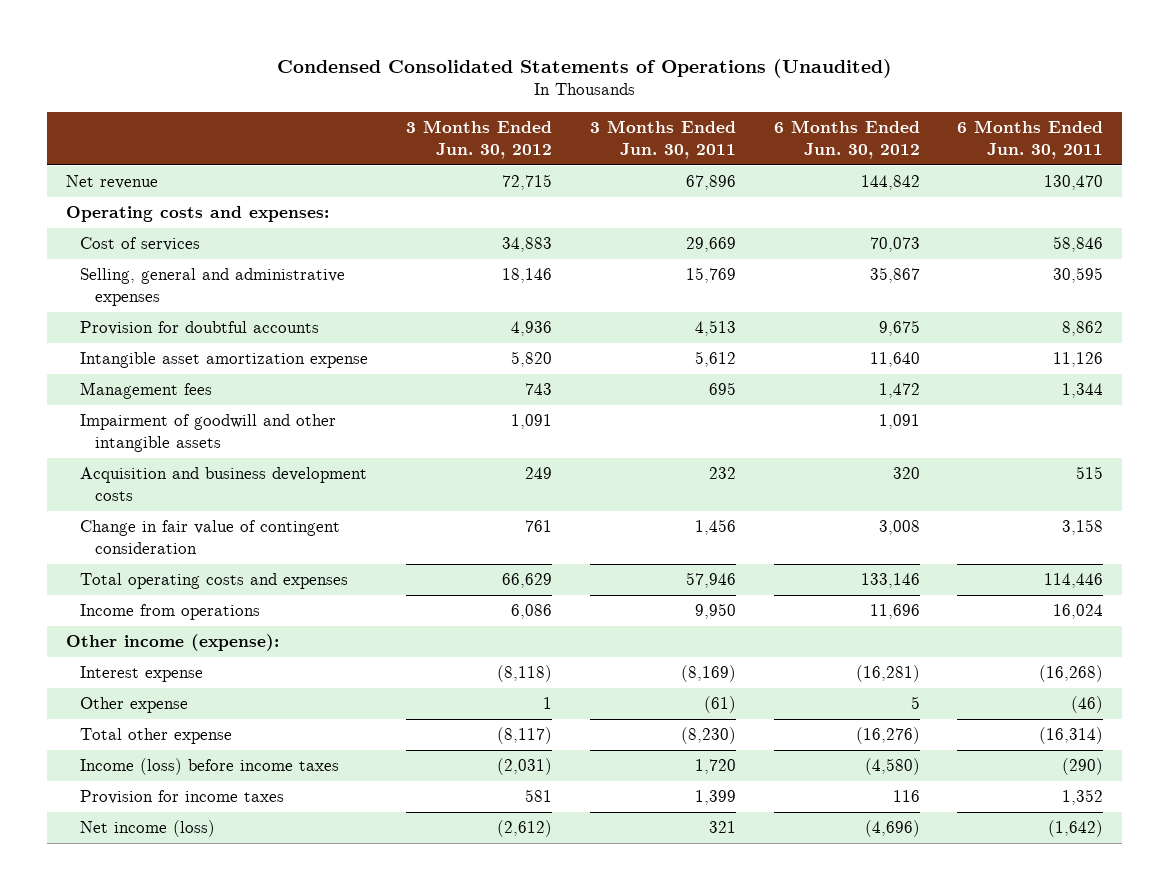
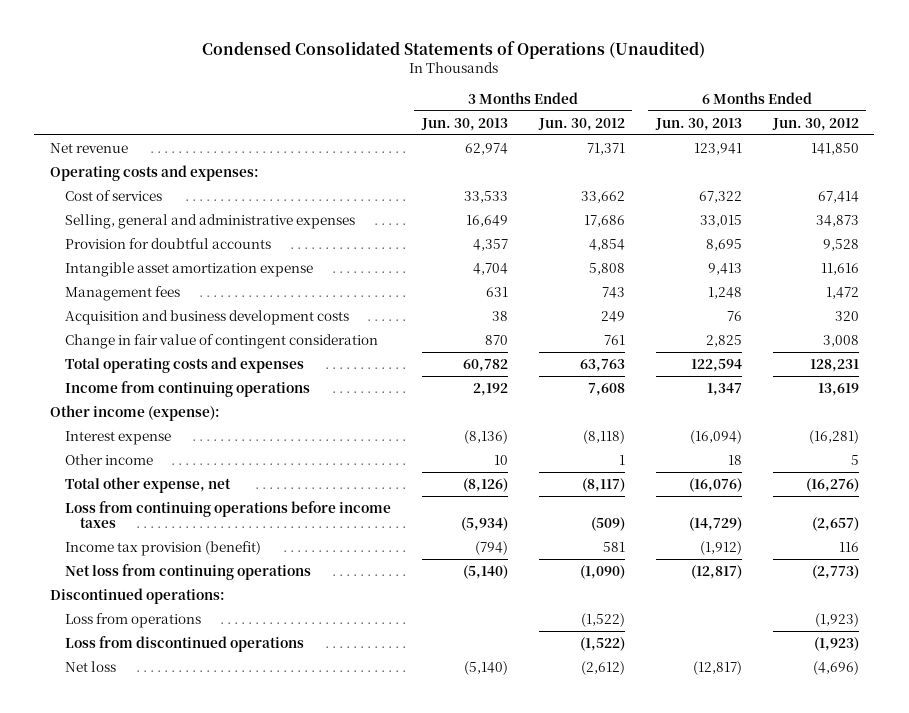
[589,120,736,159] 3 Months Ended Jun. 30, 2011 -> none
[957,120,1104,159] 6 Months Ended Jun. 30, 2011 -> none
none -> [420,117,508,131] Jun. 30, 2013
none -> [654,117,742,131] Jun. 30, 2013
[502,174,553,191] 72,715 -> [586,142,625,155] 71,371
[860,175,920,191] 144,842 -> [810,142,859,155] 141,850
[502,237,553,253] 34,883 -> [580,190,625,203] 33,662
[869,237,920,253] 70,073 -> [817,190,859,203] 67,414
[502,268,553,284] 18,146 -> [583,214,625,227] 17,686
[869,267,920,284] 35,867 -> [815,214,859,227] 34,873
[511,321,553,337] 4,936 -> [588,238,625,251] 4,854
[878,320,920,337] 9,675 -> [822,238,859,251] 9,528
[511,351,553,368] 5,820 -> [588,262,625,275] 5,808
[869,352,920,368] 11,640 -> [820,262,859,275] 11,616
[80,414,337,452] Impairment of goodwill and other intangible assets -> none
[502,573,553,589] 66,629 -> [579,358,625,372] 63,763
[860,573,920,589] 133,146 -> [809,358,859,372] 128,231
[80,604,261,621] Income from operations -> [64,380,310,397] Income from continuing operations
[511,604,553,620] 6,086 -> [587,382,625,396] 7,608
[869,604,920,620] 11,696 -> [817,382,859,396] 13,619
[80,697,189,714] Other expense -> [64,453,153,465] Other income
[80,728,233,745] Total other expense -> [64,476,231,493] Total other expense, net
[80,758,340,776] Income (loss) before income taxes -> [64,500,391,529] Loss from continuing operations before income taxes
[497,758,553,776] (2,031) -> [590,517,625,532] (509)
[864,758,920,776] (4,580) -> [811,517,859,532] (2,657)
[80,790,285,805] Provision for income taxes -> [64,540,261,556] Income tax provision (benefit)
none -> [64,563,311,580] Net loss from continuing operations
none -> [49,587,225,604] Discontinued operations:
none -> [64,612,201,628] Loss from operations
none -> [64,635,304,652] Loss from discontinued operations
[80,820,216,838] Net income (loss) -> [64,660,116,672] Net loss

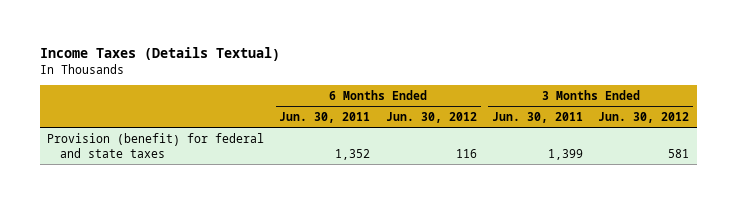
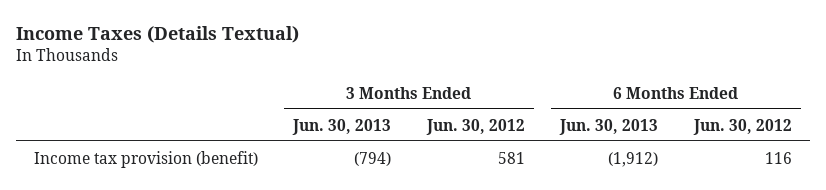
[279,112,371,124] Jun. 30, 2011 -> none
[491,112,583,124] Jun. 30, 2011 -> none
none -> [292,118,392,135] Jun. 30, 2013
none -> [559,118,659,135] Jun. 30, 2013
[47,132,265,158] Provision (benefit) for federal and state taxes -> [33,150,258,168] Income tax provision (benefit)

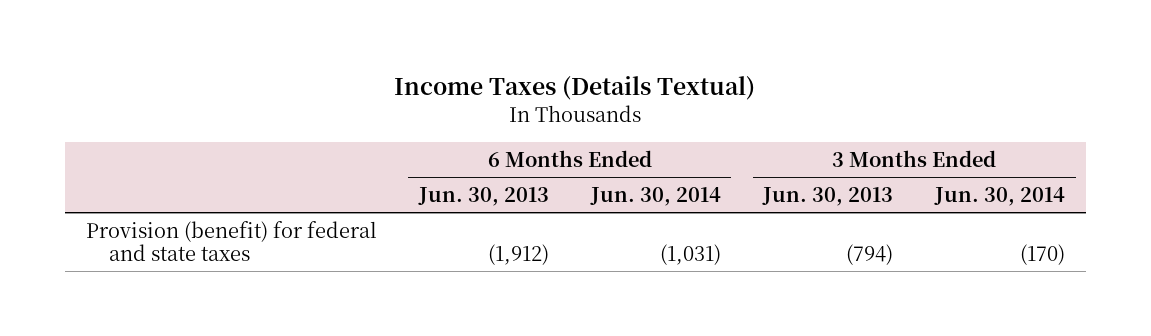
[425,118,525,135] Jun. 30, 2012 -> none
[692,118,792,135] Jun. 30, 2012 -> none
none -> [589,186,721,206] Jun. 30, 2014
none -> [934,186,1066,206] Jun. 30, 2014
[33,150,258,168] Income tax provision (benefit) -> [85,220,377,262] Provision (benefit) for federal and state taxes

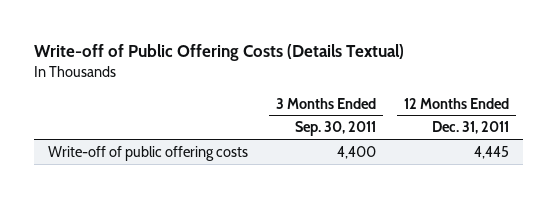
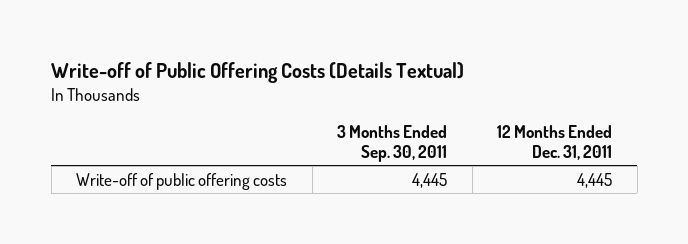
[337,145,377,159] 4,400 -> [412,172,448,188] 4,445

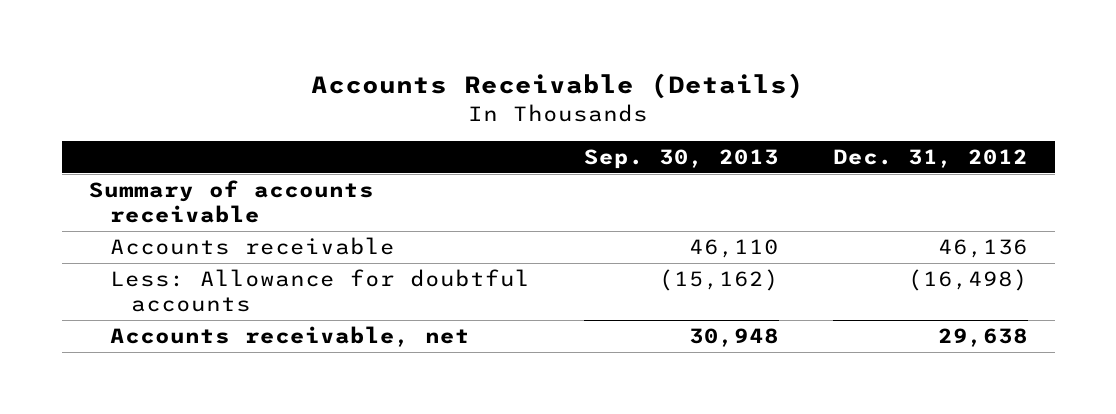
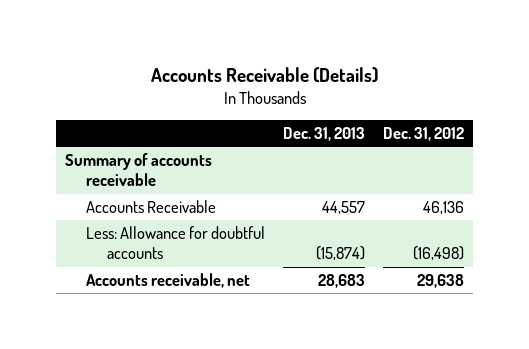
[583,149,779,170] Sep. 30, 2013 -> none
none -> [283,127,366,142] Dec. 31, 2013
[109,236,395,255] Accounts receivable -> [86,200,217,214] Accounts Receivable

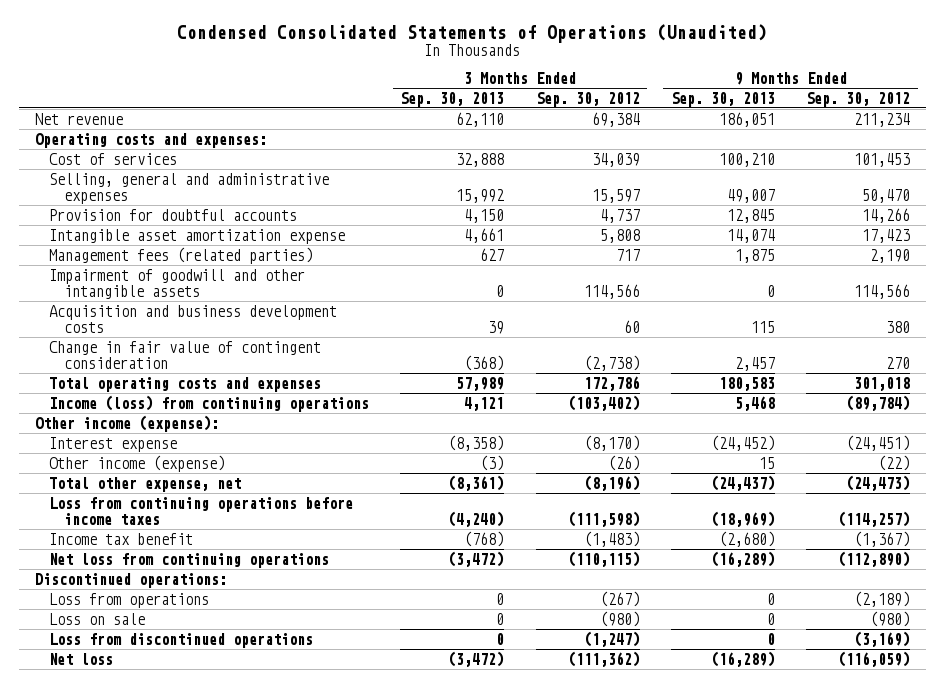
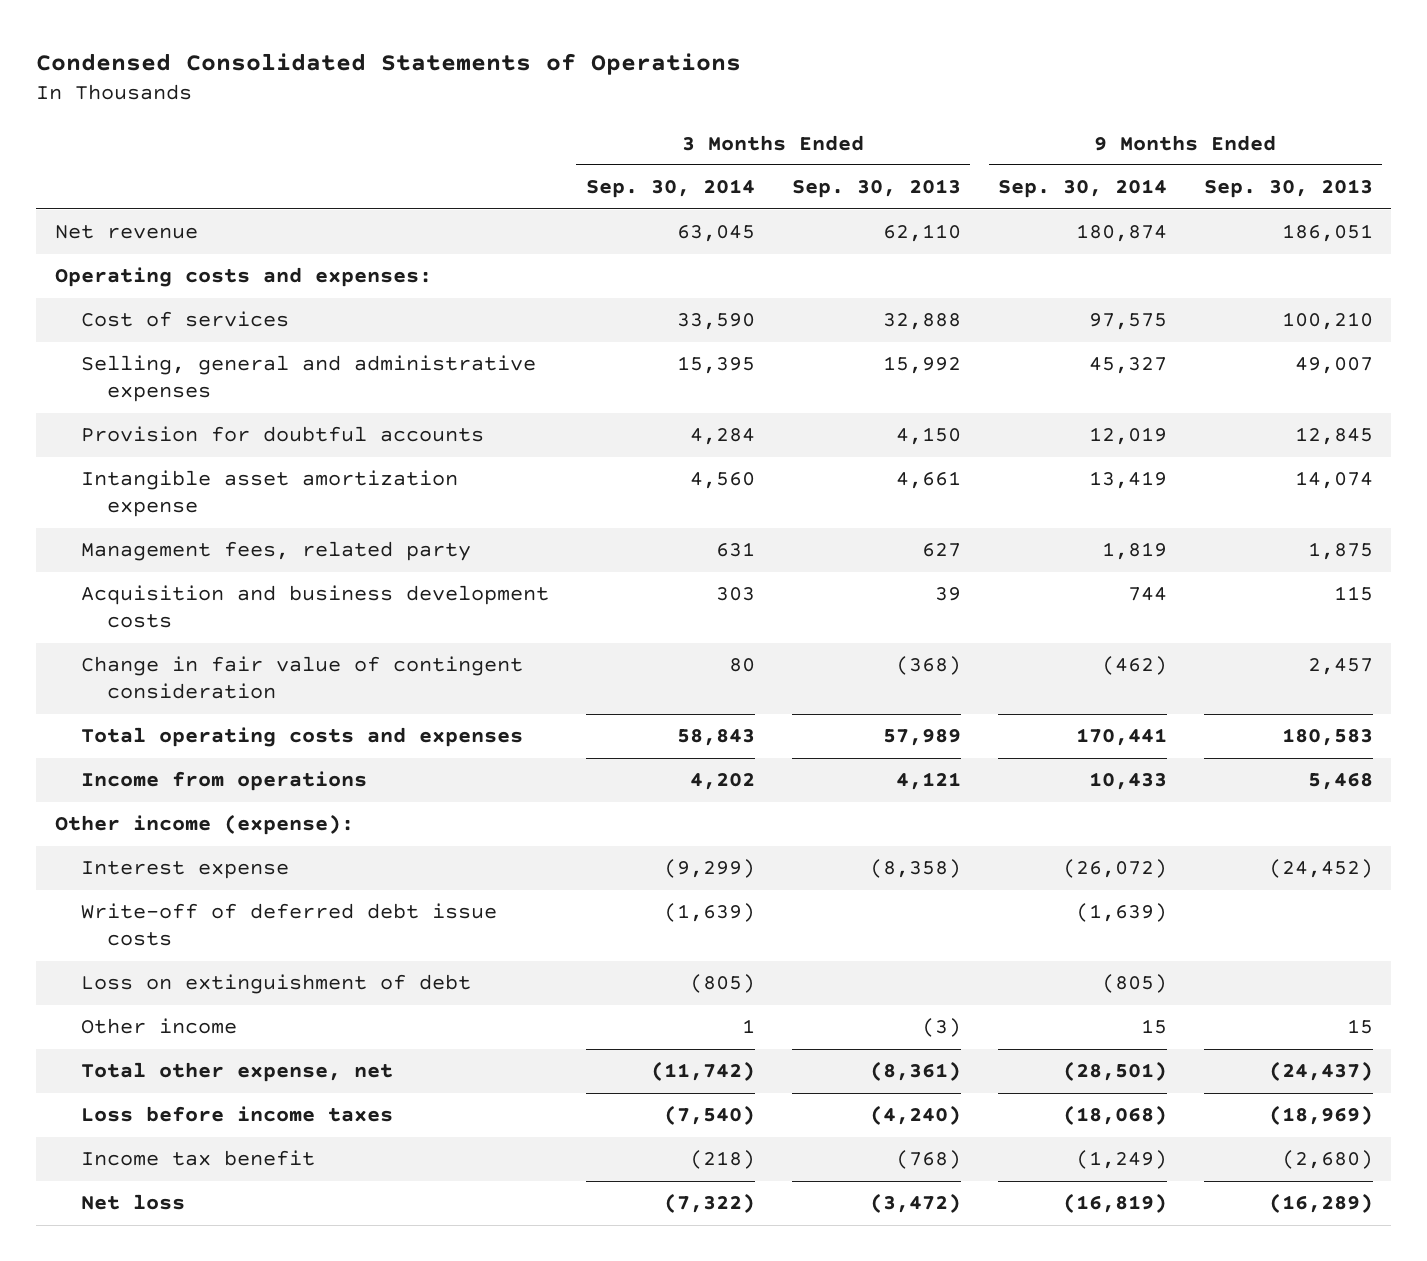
[177,23,768,43] Condensed Consolidated Statements of Operations (Unaudited) -> [36,52,742,75] Condensed Consolidated Statements of Operations
[535,91,640,107] Sep. 30, 2012 -> none
[806,91,911,107] Sep. 30, 2012 -> none
none -> [585,179,755,199] Sep. 30, 2014
none -> [997,179,1167,199] Sep. 30, 2014
[49,268,306,299] Impairment of goodwill and other intangible assets -> none
[49,246,314,264] Management fees (related parties) -> [80,541,471,562] Management fees, related party
[49,394,370,412] Income (loss) from continuing operations -> [80,771,367,792] Income from operations
none -> [80,903,497,947] Write-off of deferred debt issue costs
none -> [80,974,471,995] Loss on extinguishment of debt
[49,454,226,472] Other income (expense) -> [80,1018,237,1035] Other income
[49,496,354,525] Loss from continuing operations before income taxes -> [80,1106,393,1123] Loss before income taxes
[49,552,330,568] Net loss from continuing operations -> none
[34,572,227,588] Discontinued operations: -> none
[49,592,210,608] Loss from operations -> none
[49,612,146,625] Loss on sale -> none
[49,632,314,648] Loss from discontinued operations -> none

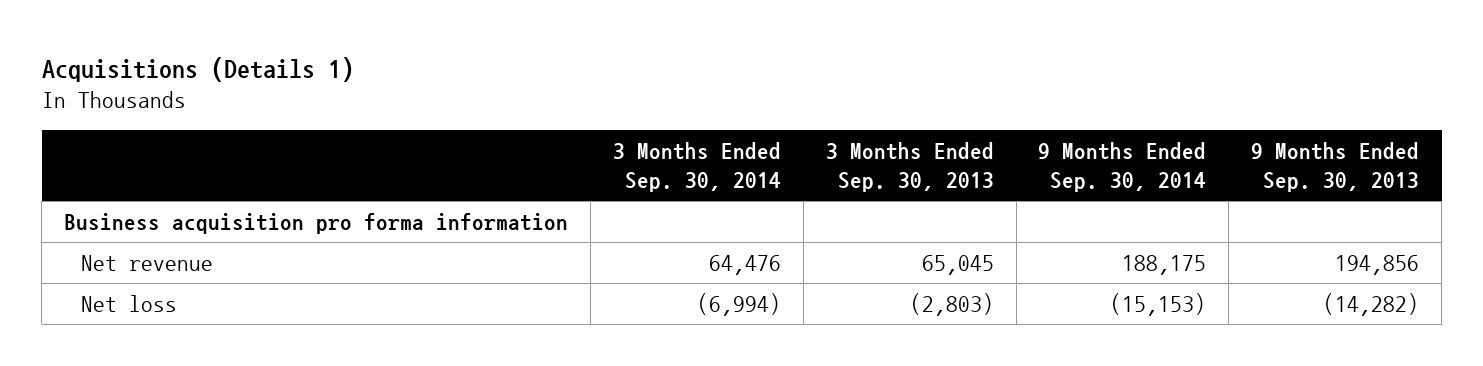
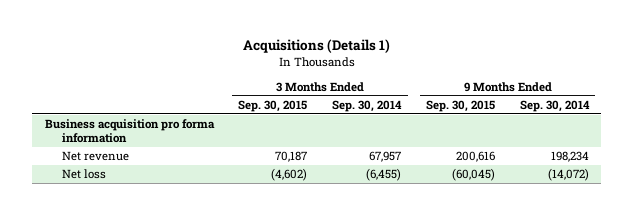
[825,141,994,192] 3 Months Ended Sep. 30, 2013 -> none
[1251,141,1420,192] 9 Months Ended Sep. 30, 2013 -> none
none -> [238,99,308,112] Sep. 30, 2015
none -> [426,99,496,112] Sep. 30, 2015
[708,254,781,275] 64,476 -> [369,151,402,163] 67,957
[1122,254,1207,275] 188,175 -> [551,151,590,163] 198,234
[696,292,781,316] (6,994) -> [366,168,402,182] (6,455)
[1110,292,1207,316] (15,153) -> [548,168,590,182] (14,072)

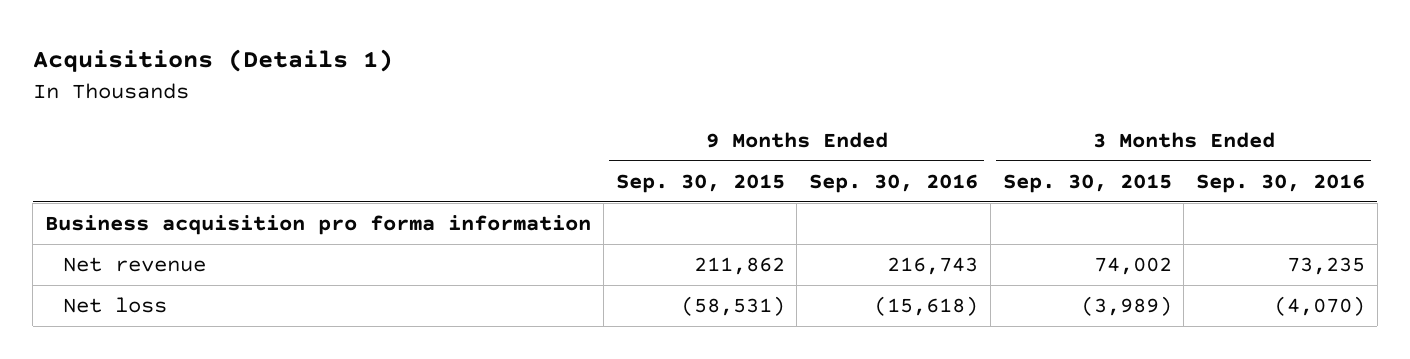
[332,99,403,112] Sep. 30, 2014 -> none
[520,99,591,112] Sep. 30, 2014 -> none
none -> [809,173,979,193] Sep. 30, 2016
none -> [1196,173,1366,193] Sep. 30, 2016
[275,151,308,163] 70,187 -> [1093,257,1172,276] 74,002
[456,151,496,163] 200,616 -> [693,257,785,276] 211,862
[271,168,308,182] (4,602) -> [1080,296,1172,317] (3,989)
[452,168,496,182] (60,045) -> [680,296,785,317] (58,531)

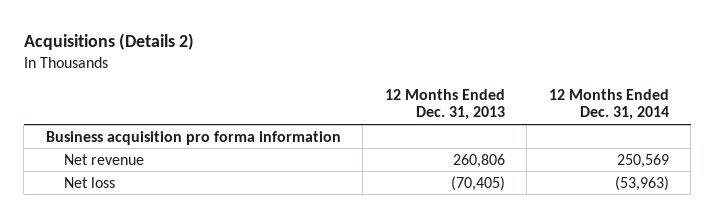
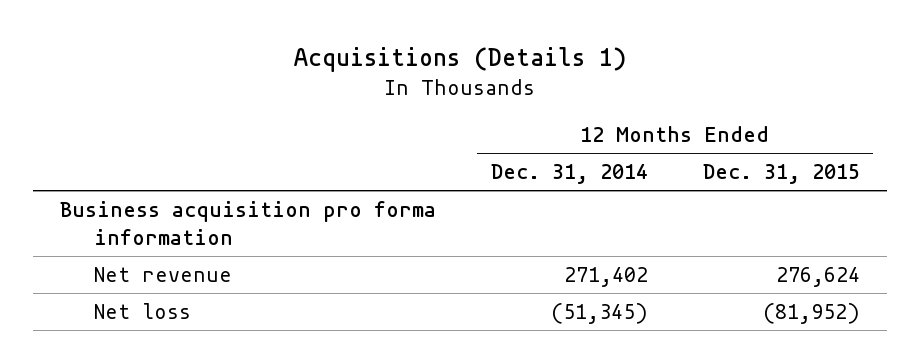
[23,33,194,51] Acquisitions (Details 2) -> [293,46,626,72] Acquisitions (Details 1)
[384,88,505,121] 12 Months Ended Dec. 31, 2013 -> none
none -> [702,164,860,185] Dec. 31, 2015
[616,153,669,168] 250,569 -> [563,266,648,287] 271,402
[614,175,669,191] (53,963) -> [550,302,648,324] (51,345)

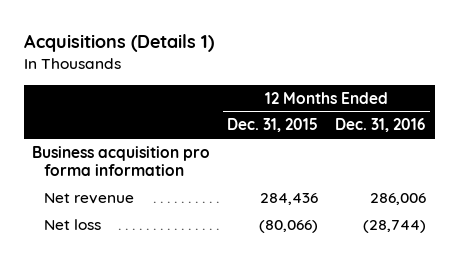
[490,164,648,185] Dec. 31, 2014 -> none
none -> [335,118,427,133] Dec. 31, 2016
[775,266,860,287] 276,624 -> [260,192,319,205] 284,436
[762,302,860,324] (81,952) -> [259,219,319,233] (80,066)

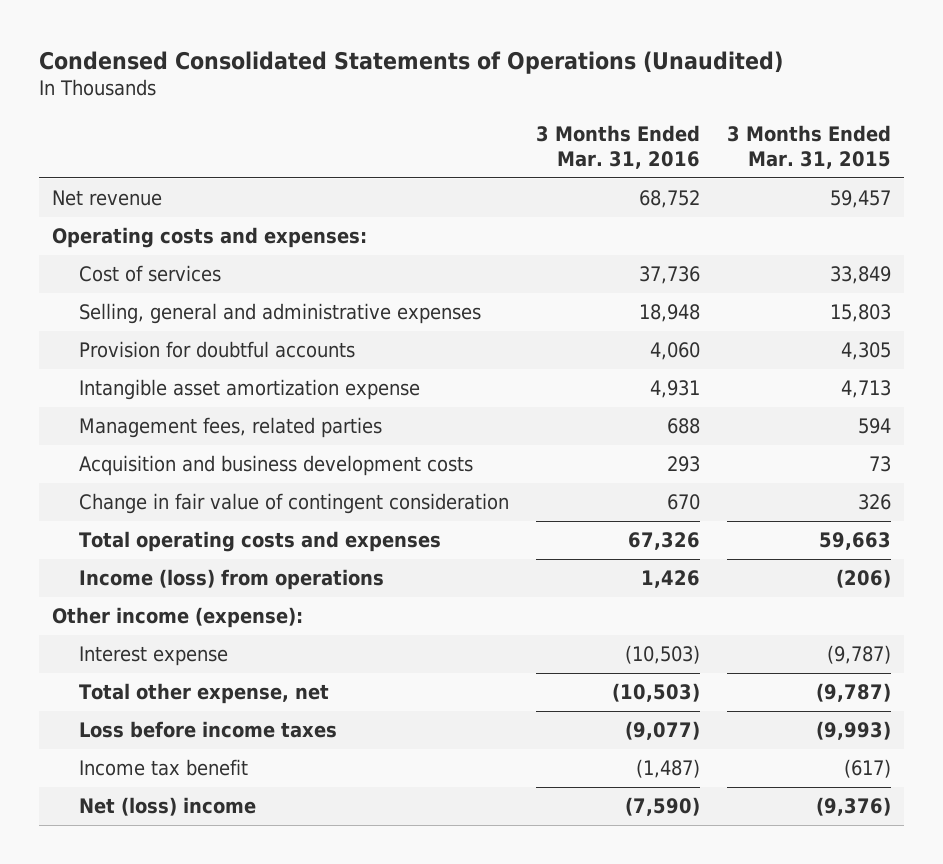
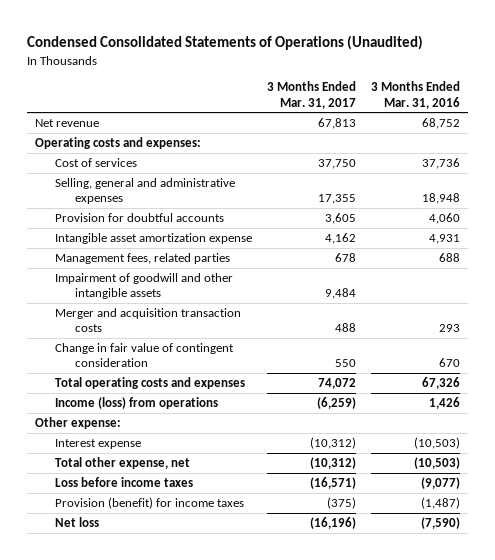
[726,124,891,170] 3 Months Ended Mar. 31, 2015 -> none
none -> [267,81,357,109] 3 Months Ended Mar. 31, 2017
none -> [54,272,233,300] Impairment of goodwill and other intangible assets
[79,455,474,477] Acquisition and business development costs -> [54,307,241,333] Merger and acquisition transaction costs
[51,607,303,629] Other income (expense): -> [34,416,121,429] Other expense:
[79,759,249,777] Income tax benefit -> [54,496,244,509] Provision (benefit) for income taxes
[79,797,257,817] Net (loss) income -> [54,516,99,527] Net loss

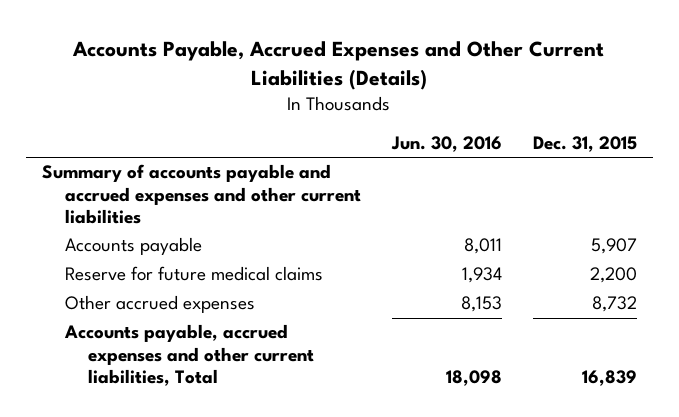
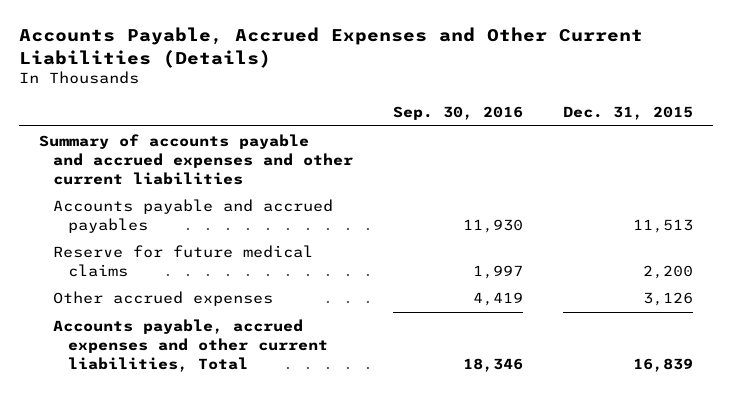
[390,136,502,153] Jun. 30, 2016 -> none
none -> [393,105,524,120] Sep. 30, 2016
[64,237,202,256] Accounts payable -> [53,198,334,233] Accounts payable and accrued payables
[590,238,637,255] 5,907 -> [633,218,694,233] 11,513
[591,296,637,313] 8,732 -> [643,291,694,306] 3,126

